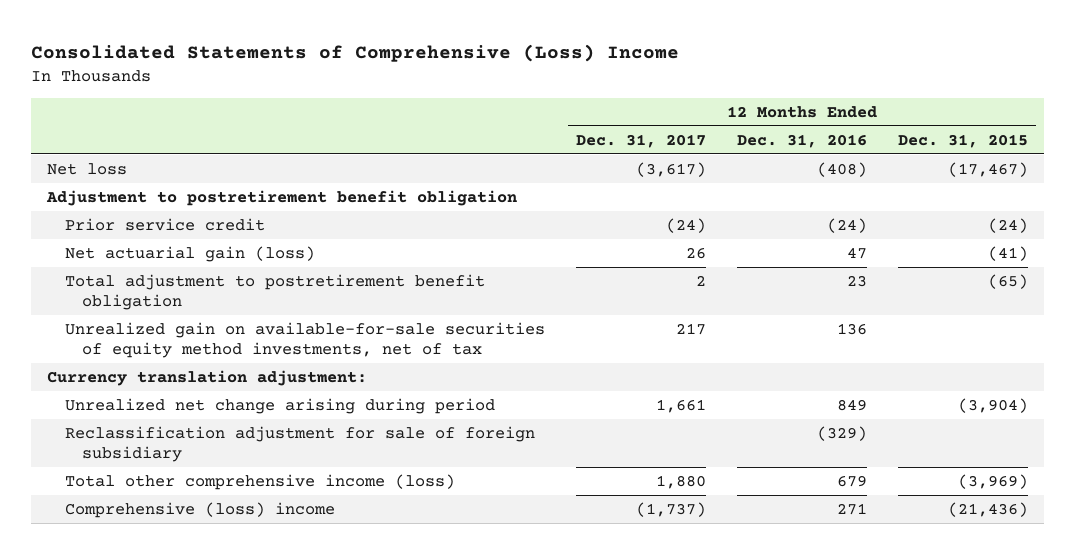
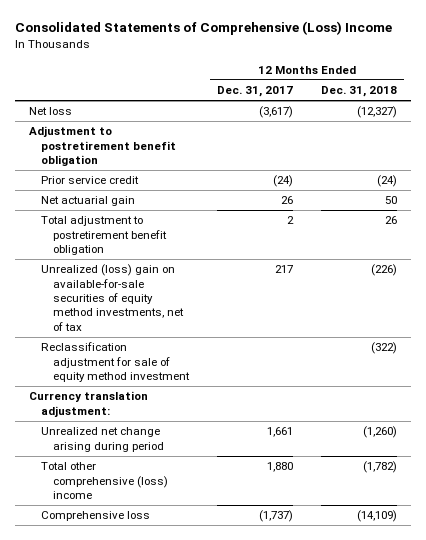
[737,133,868,148] Dec. 31, 2016 -> none
[898,133,1029,148] Dec. 31, 2015 -> none
none -> [321,86,398,98] Dec. 31, 2018
[64,245,315,262] Net actuarial gain (loss) -> [40,196,135,207] Net actuarial gain
[64,321,545,358] Unrealized gain on available-for-sale securities of equity method investments, net of tax -> [40,264,184,331] Unrealized (loss) gain on available-for-sale securities of equity method investments, net of tax
none -> [40,342,190,382] Reclassification adjustment for sale of equity method investment
[64,425,535,462] Reclassification adjustment for sale of foreign subsidiary -> none
[64,473,455,490] Total other comprehensive income (loss) -> [40,462,168,499] Total other comprehensive (loss) income
[64,501,335,518] Comprehensive (loss) income -> [40,511,150,522] Comprehensive loss

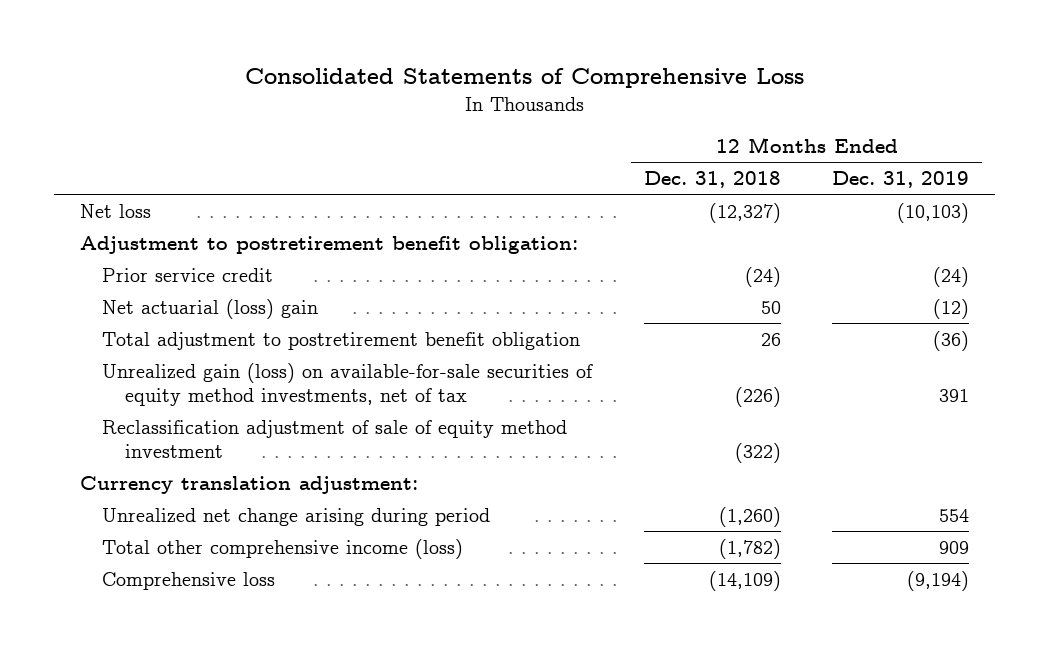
[14,21,392,36] Consolidated Statements of Comprehensive (Loss) Income -> [244,68,804,89] Consolidated Statements of Comprehensive Loss
[217,86,294,98] Dec. 31, 2017 -> none
none -> [832,170,970,188] Dec. 31, 2019
[28,126,176,166] Adjustment to postretirement benefit obligation -> [79,235,578,254] Adjustment to postretirement benefit obligation:
[40,196,135,207] Net actuarial gain -> [102,298,319,319] Net actuarial (loss) gain
[40,264,184,331] Unrealized (loss) gain on available-for-sale securities of equity method investments, net of tax -> [102,362,594,406] Unrealized gain (loss) on available-for-sale securities of equity method investments, net of tax
[40,342,190,382] Reclassification adjustment for sale of equity method investment -> [102,419,568,458] Reclassification adjustment of sale of equity method investment
[40,462,168,499] Total other comprehensive (loss) income -> [102,538,464,559] Total other comprehensive income (loss)

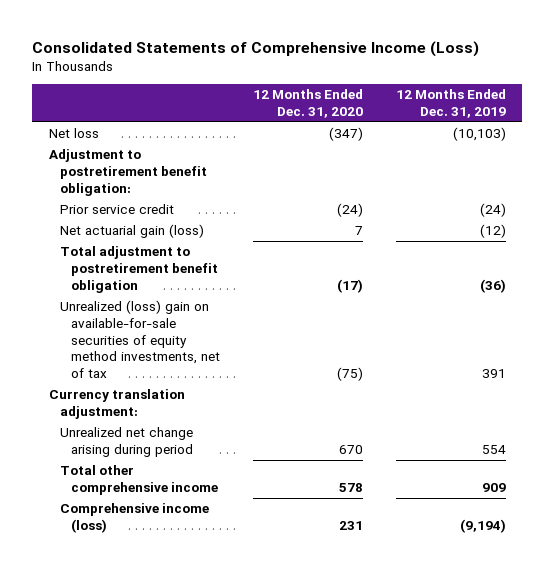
[244,68,804,89] Consolidated Statements of Comprehensive Loss -> [32,40,480,57] Consolidated Statements of Comprehensive Income (Loss)
[643,170,781,188] Dec. 31, 2018 -> none
none -> [252,89,363,119] 12 Months Ended Dec. 31, 2020
[102,298,319,319] Net actuarial (loss) gain -> [59,224,204,239] Net actuarial gain (loss)
[102,419,568,458] Reclassification adjustment of sale of equity method investment -> none
[102,362,594,406] Unrealized gain (loss) on available-for-sale securities of equity method investments, net of tax -> [59,300,220,379] Unrealized (loss) gain on available-for-sale securities of equity method investments, net of tax
[102,538,464,559] Total other comprehensive income (loss) -> [59,465,218,496] Total other comprehensive income
[102,571,276,590] Comprehensive loss -> [59,503,209,534] Comprehensive income (loss)

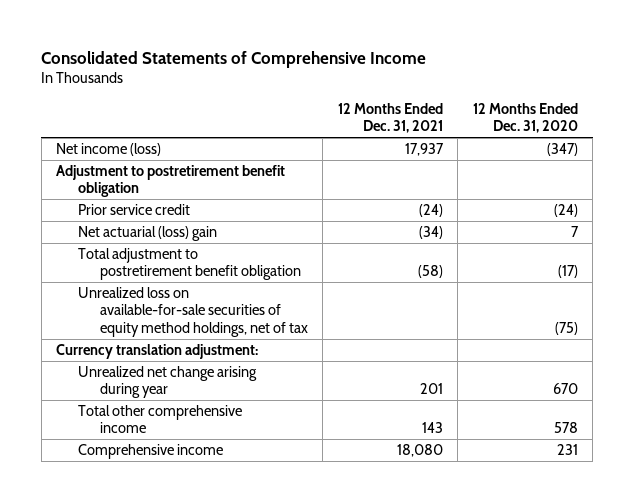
[32,40,480,57] Consolidated Statements of Comprehensive Income (Loss) -> [41,50,427,68] Consolidated Statements of Comprehensive Income
[395,89,506,119] 12 Months Ended Dec. 31, 2019 -> none
none -> [337,102,443,134] 12 Months Ended Dec. 31, 2021
[48,128,99,139] Net loss -> [56,142,162,156] Net income (loss)
[48,149,207,196] Adjustment to postretirement benefit obligation: -> [56,164,286,198] Adjustment to postretirement benefit obligation
[59,224,204,239] Net actuarial gain (loss) -> [77,225,217,241] Net actuarial (loss) gain
[59,300,220,379] Unrealized (loss) gain on available-for-sale securities of equity method investments, net of tax -> [77,286,308,337] Unrealized loss on available-for-sale securities of equity method holdings, net of tax
[59,427,193,458] Unrealized net change arising during period -> [77,365,257,399] Unrealized net change arising during year
[59,503,209,534] Comprehensive income (loss) -> [77,443,223,459] Comprehensive income

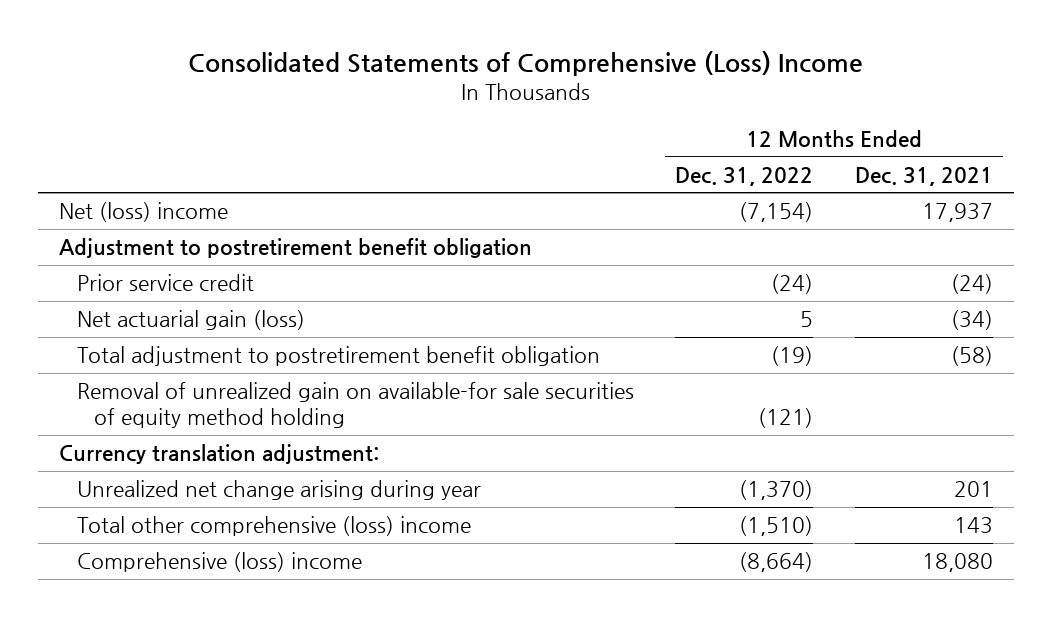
[41,50,427,68] Consolidated Statements of Comprehensive Income -> [187,50,863,76] Consolidated Statements of Comprehensive (Loss) Income
[472,102,578,134] 12 Months Ended Dec. 31, 2020 -> none
none -> [675,166,814,186] Dec. 31, 2022
[56,142,162,156] Net income (loss) -> [58,202,228,223] Net (loss) income
[77,225,217,241] Net actuarial (loss) gain -> [76,310,305,331] Net actuarial gain (loss)
[77,286,308,337] Unrealized loss on available-for-sale securities of equity method holdings, net of tax -> [76,382,634,429] Removal of unrealized gain on available-for sale securities of equity method holding
[77,404,242,434] Total other comprehensive income -> [76,516,471,537] Total other comprehensive (loss) income
[77,443,223,459] Comprehensive income -> [76,552,362,573] Comprehensive (loss) income

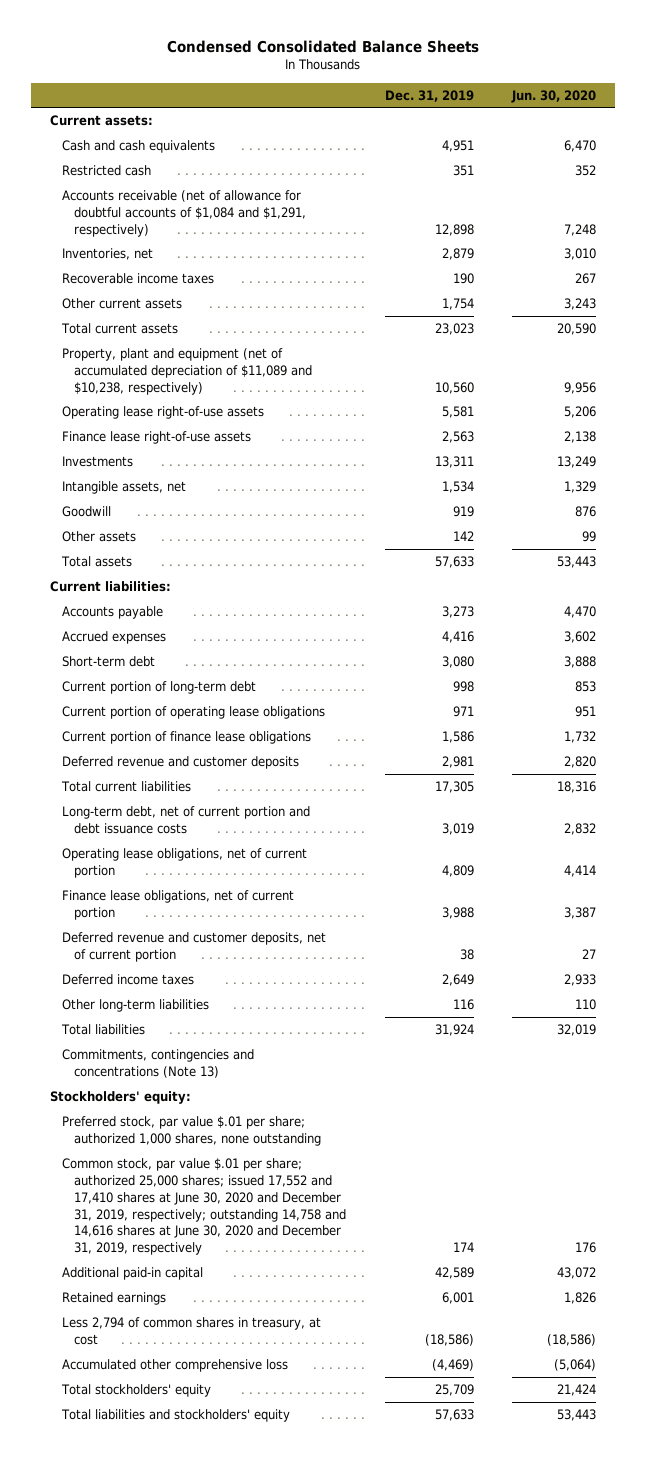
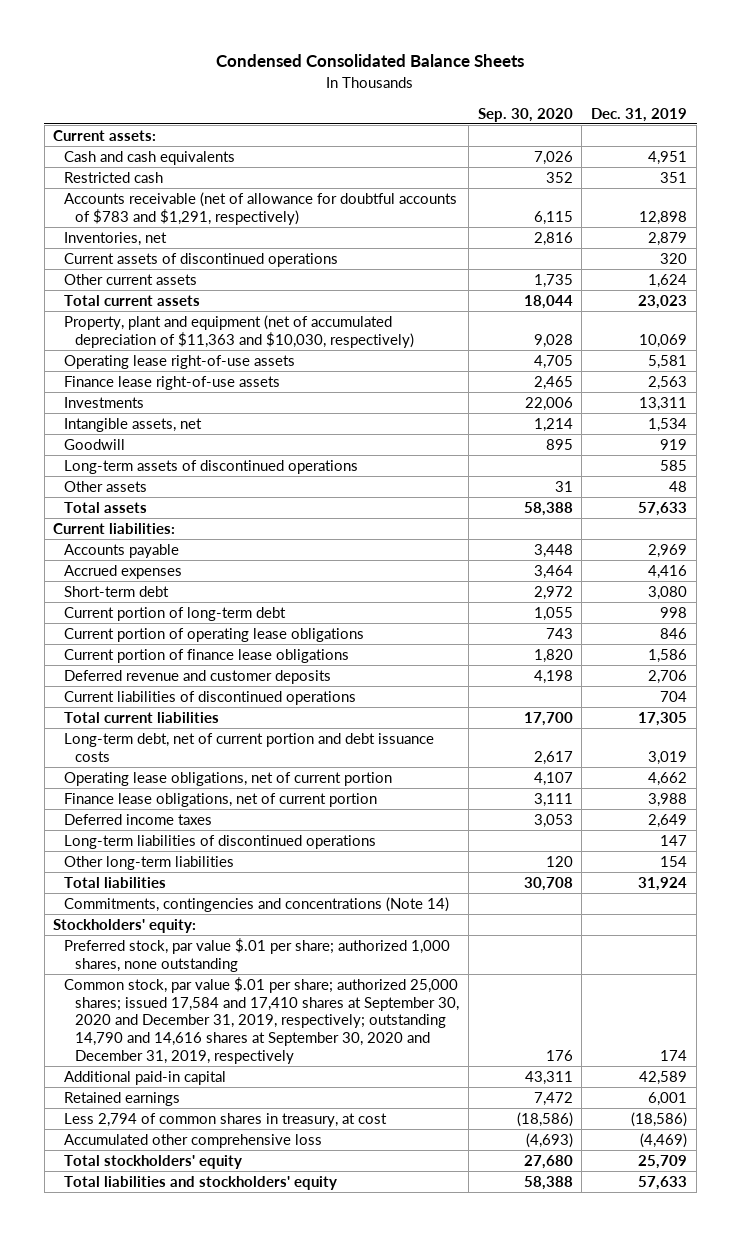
[510,89,596,103] Jun. 30, 2020 -> none
none -> [477,107,573,122] Sep. 30, 2020
[62,190,307,237] Accounts receivable (net of allowance for doubtful accounts of $1,084 and $1,291, respectively) -> [64,192,458,225] Accounts receivable (net of allowance for doubtful accounts of $783 and $1,291, respectively)
[62,273,215,285] Recoverable income taxes -> none
none -> [64,253,339,268] Current assets of discontinued operations
[441,298,474,311] 1,754 -> [648,274,688,289] 1,624
[62,348,313,395] Property, plant and equipment (net of accumulated depreciation of $11,089 and $10,238, respectively) -> [64,315,414,348] Property, plant and equipment (net of accumulated depreciation of $11,363 and $10,030, respectively)
[434,381,474,394] 10,560 -> [639,333,688,348] 10,069
none -> [64,460,359,475] Long-term assets of discontinued operations
[452,531,474,542] 142 -> [669,481,688,493] 48
[441,606,474,619] 3,273 -> [648,544,688,559] 2,969
[452,706,474,718] 971 -> [660,628,688,640] 846
[441,756,474,769] 2,981 -> [648,670,688,685] 2,706
none -> [64,691,357,706] Current liabilities of discontinued operations
[441,864,474,877] 4,809 -> [648,772,688,787] 4,662
[62,932,327,962] Deferred revenue and customer deposits, net of current portion -> none
none -> [64,835,377,850] Long-term liabilities of discontinued operations
[452,999,474,1011] 116 -> [660,856,688,868] 154
[62,1049,255,1078] Commitments, contingencies and concentrations (Note 13) -> [64,897,450,913] Commitments, contingencies and concentrations (Note 14)
[62,1158,347,1256] Common stock, par value $.01 per share; authorized 25,000 shares; issued 17,552 and 17,410 shares at June 30, 2020 and December 31, 2019, respectively; outstanding 14,758 and 14,616 shares at June 30, 2020 and December 31, 2019, respectively -> [64,977,459,1064] Common stock, par value $.01 per share; authorized 25,000 shares; issued 17,584 and 17,410 shares at September 30, 2020 and December 31, 2019, respectively; outstanding 14,790 and 14,616 shares at September 30, 2020 and December 31, 2019, respectively

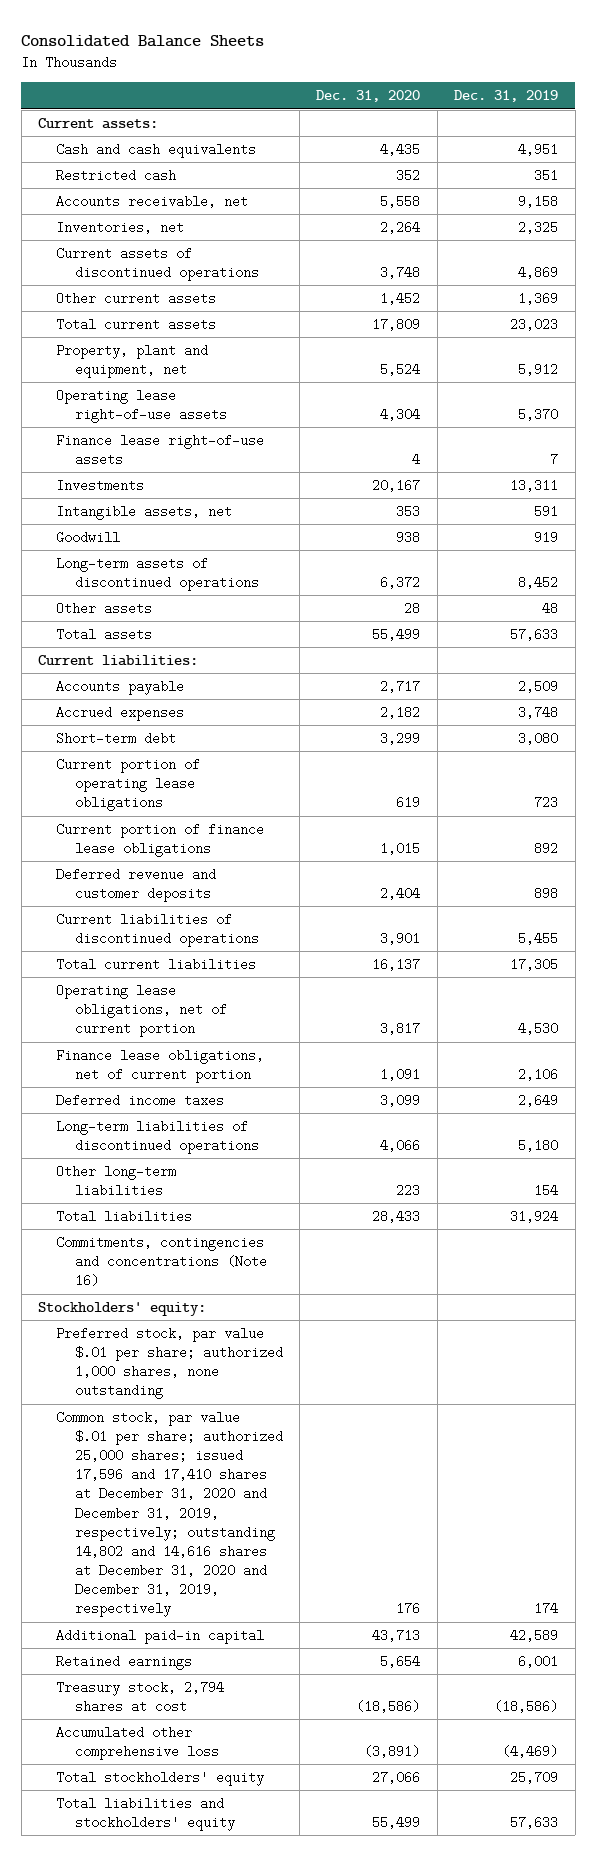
[216,54,525,68] Condensed Consolidated Balance Sheets -> [21,34,265,47] Consolidated Balance Sheets
[477,107,573,122] Sep. 30, 2020 -> none
none -> [316,90,421,103] Dec. 31, 2020
[64,192,458,225] Accounts receivable (net of allowance for doubtful accounts of $783 and $1,291, respectively) -> [56,194,249,208] Accounts receivable, net
[639,210,688,225] 12,898 -> [518,194,559,208] 9,158
[648,232,688,247] 2,879 -> [518,220,559,234] 2,325
[660,253,688,265] 320 -> [518,266,559,280] 4,869
[648,274,688,289] 1,624 -> [518,291,559,305] 1,369
[64,315,414,348] Property, plant and equipment (net of accumulated depreciation of $11,363 and $10,030, respectively) -> [56,343,209,379] Property, plant and equipment, net
[639,333,688,348] 10,069 -> [518,363,559,377] 5,912
[648,355,688,370] 5,581 -> [518,408,559,422] 5,370
[648,376,688,391] 2,563 -> [550,453,559,467] 7
[648,418,688,433] 1,534 -> [534,504,559,518] 591
[660,460,688,472] 585 -> [518,576,559,590] 8,452
[648,544,688,559] 2,969 -> [518,679,559,693] 2,509
[648,565,688,580] 4,416 -> [518,705,559,719] 3,748
[64,607,287,622] Current portion of long-term debt -> none
[660,628,688,640] 846 -> [534,796,559,810] 723
[648,649,688,664] 1,586 -> [534,842,559,856] 892
[648,670,688,685] 2,706 -> [534,887,559,901] 898
[660,691,688,703] 704 -> [518,932,559,946] 5,455
[64,733,435,762] Long-term debt, net of current portion and debt issuance costs -> none
[648,772,688,787] 4,662 -> [518,1022,559,1036] 4,530
[648,793,688,808] 3,988 -> [518,1068,559,1082] 2,106
[660,835,688,847] 147 -> [518,1139,559,1153] 5,180
[64,897,450,913] Commitments, contingencies and concentrations (Note 14) -> [56,1235,267,1288] Commitments, contingencies and concentrations (Note 16)
[64,977,459,1064] Common stock, par value $.01 per share; authorized 25,000 shares; issued 17,584 and 17,410 shares at September 30, 2020 and December 31, 2019, respectively; outstanding 14,790 and 14,616 shares at September 30, 2020 and December 31, 2019, respectively -> [56,1410,283,1618] Common stock, par value $.01 per share; authorized 25,000 shares; issued 17,596 and 17,410 shares at December 31, 2020 and December 31, 2019, respectively; outstanding 14,802 and 14,616 shares at December 31, 2020 and December 31, 2019, respectively
[64,1113,388,1128] Less 2,794 of common shares in treasury, at cost -> [56,1680,225,1714] Treasury stock, 2,794 shares at cost

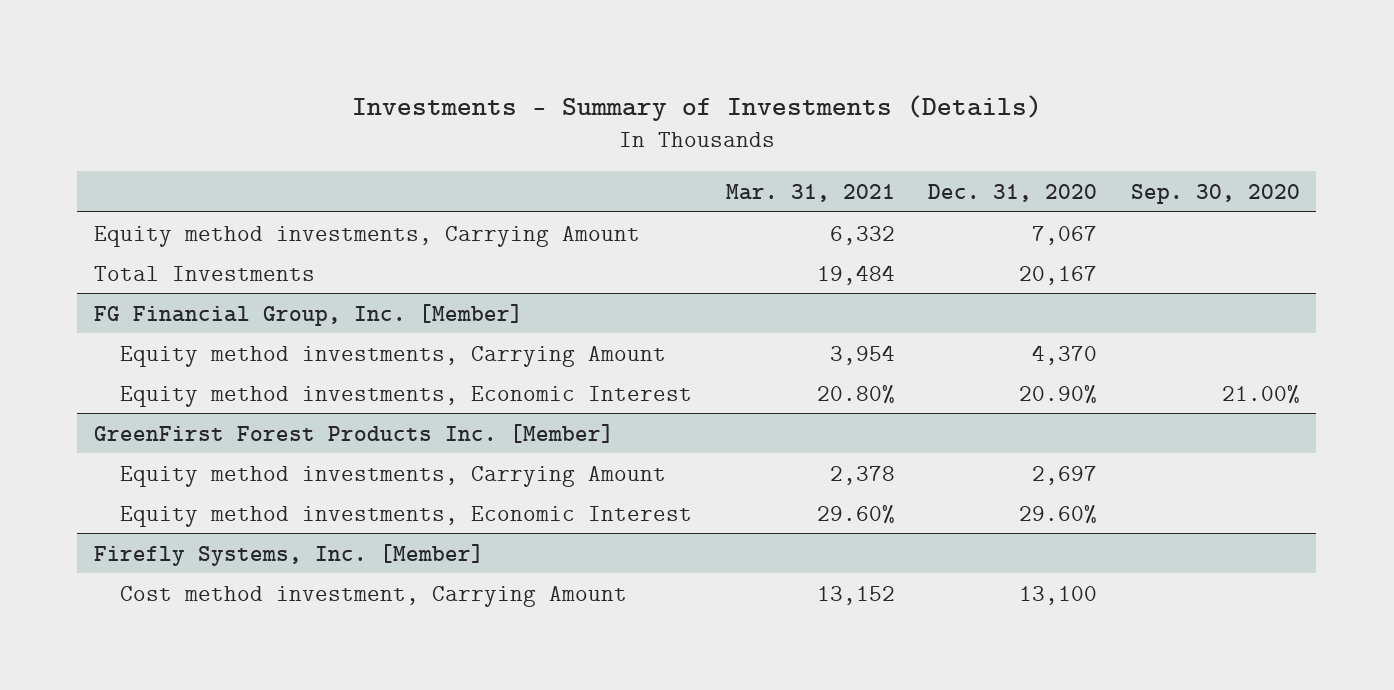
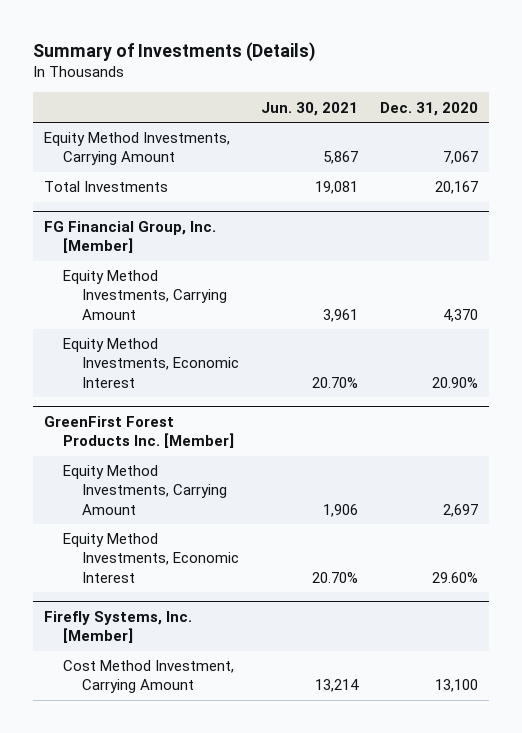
[351,94,1042,121] Investments - Summary of Investments (Details) -> [33,41,316,62] Summary of Investments (Details)
[725,183,895,202] Mar. 31, 2021 -> none
[1130,183,1300,204] Sep. 30, 2020 -> none
none -> [260,101,358,116] Jun. 30, 2021
[93,225,640,247] Equity method investments, Carrying Amount -> [44,132,231,166] Equity Method Investments, Carrying Amount
[120,345,667,367] Equity method investments, Carrying Amount -> [62,270,227,320] Equity Method Investments, Carrying Amount
[120,385,693,407] Equity method investments, Economic Interest -> [62,338,239,388] Equity Method Investments, Economic Interest
[120,465,667,487] Equity method investments, Carrying Amount -> [62,465,227,515] Equity Method Investments, Carrying Amount
[120,505,693,527] Equity method investments, Economic Interest -> [62,533,239,583] Equity Method Investments, Economic Interest
[120,585,628,607] Cost method investment, Carrying Amount -> [62,660,234,694] Cost Method Investment, Carrying Amount

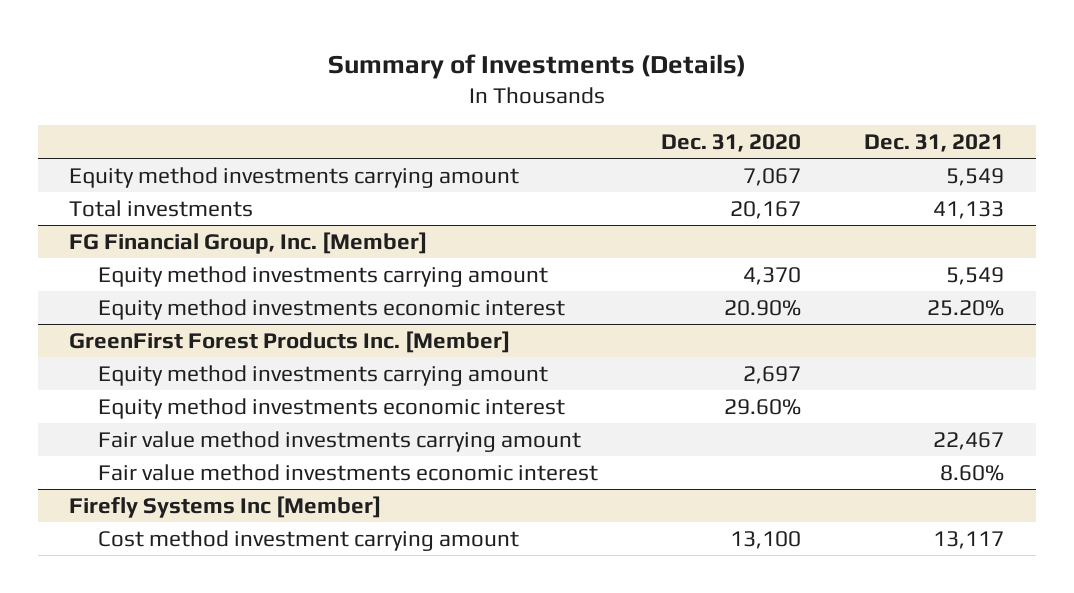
[260,101,358,116] Jun. 30, 2021 -> none
none -> [864,134,1005,153] Dec. 31, 2021
[44,132,231,166] Equity Method Investments, Carrying Amount -> [69,166,520,188] Equity method investments carrying amount
[44,181,169,193] Total Investments -> [69,199,254,217] Total investments
[62,270,227,320] Equity Method Investments, Carrying Amount -> [98,265,549,287] Equity method investments carrying amount
[62,338,239,388] Equity Method Investments, Economic Interest -> [98,298,566,320] Equity method investments economic interest
[62,465,227,515] Equity Method Investments, Carrying Amount -> [98,364,549,386] Equity method investments carrying amount
[62,533,239,583] Equity Method Investments, Economic Interest -> [98,397,566,419] Equity method investments economic interest
none -> [98,430,582,452] Fair value method investments carrying amount
none -> [98,463,599,481] Fair value method investments economic interest
[44,610,193,644] Firefly Systems, Inc. [Member] -> [69,495,382,518] Firefly Systems Inc [Member]
[62,660,234,694] Cost Method Investment, Carrying Amount -> [98,529,520,551] Cost method investment carrying amount

